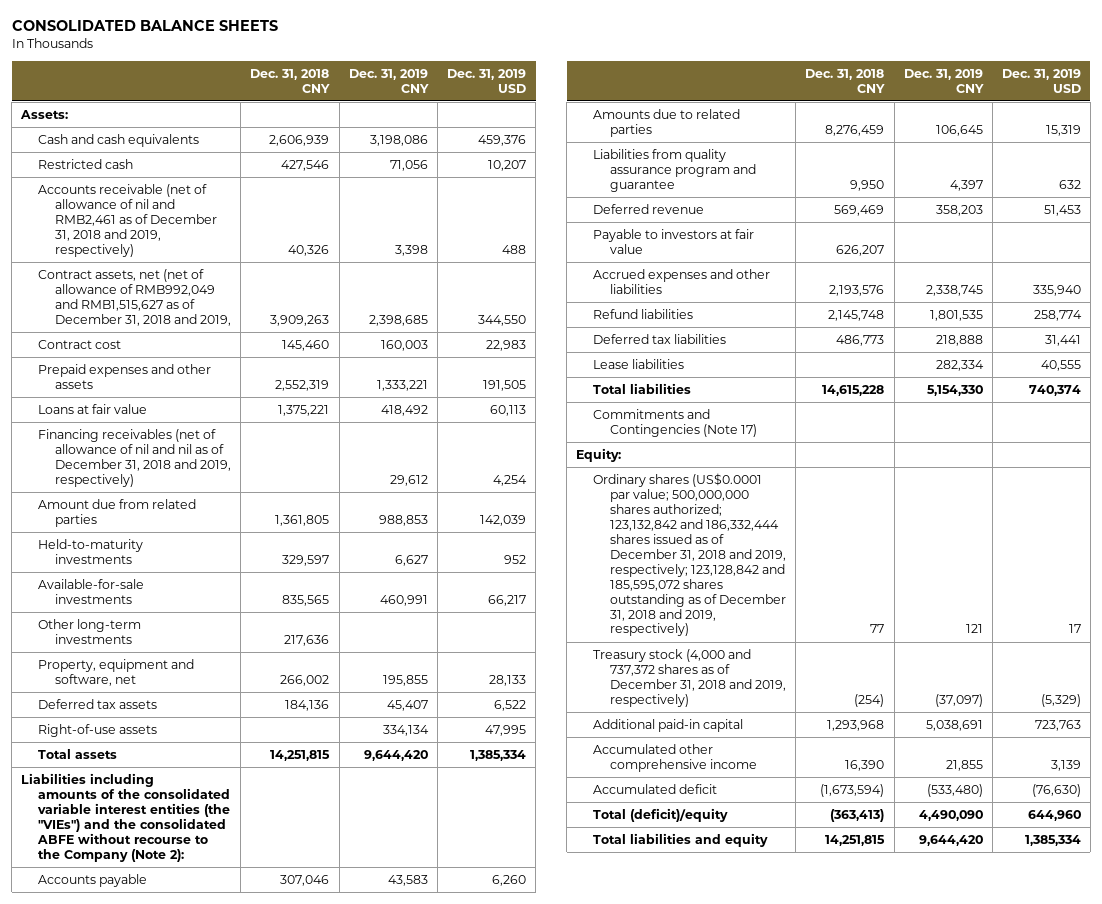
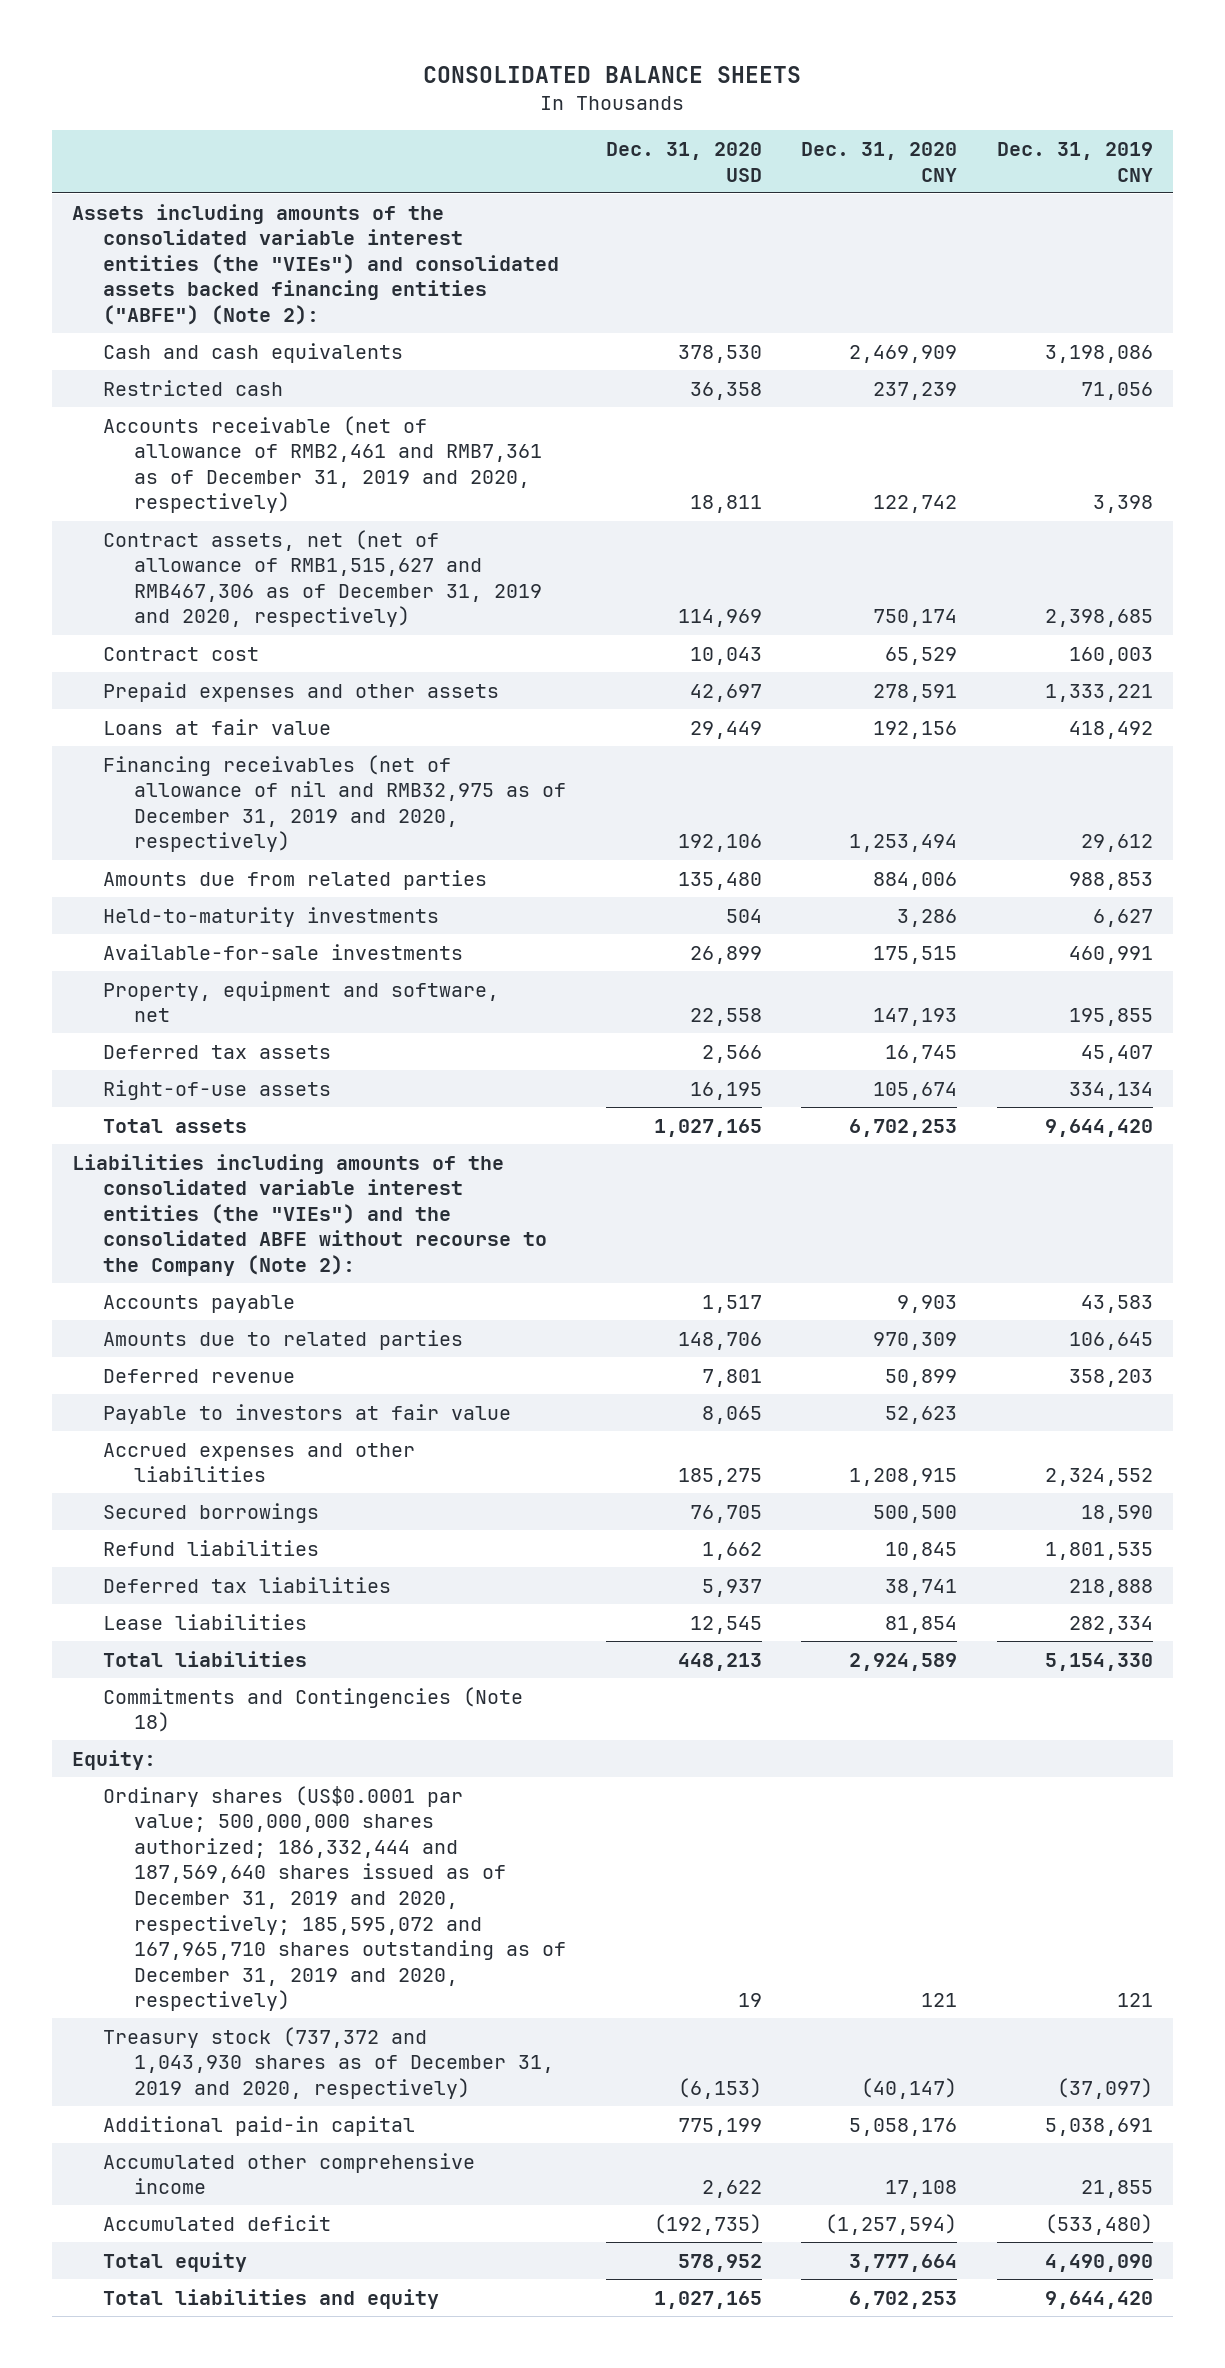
[250,68,331,93] Dec. 31, 2018 CNY -> none
[446,68,526,93] Dec. 31, 2019 USD -> none
none -> [605,142,762,182] Dec. 31, 2020 USD
none -> [801,142,958,182] Dec. 31, 2020 CNY
[20,109,69,119] Assets: -> [72,203,560,325] Assets including amounts of the consolidated variable interest entities (the "VIEs") and consolidated assets backed financing entities ("ABFE") (Note 2):
[38,183,218,257] Accounts receivable (net of allowance of nil and RMB2,461 as of December 31, 2018 and 2019, respectively) -> [103,415,542,514] Accounts receivable (net of allowance of RMB2,461 and RMB7,361 as of December 31, 2019 and 2020, respectively)
[38,268,232,326] Contract assets, net (net of allowance of RMB992,049 and RMB1,515,627 as of December 31, 2018 and 2019, -> [103,529,542,628] Contract assets, net (net of allowance of RMB1,515,627 and RMB467,306 as of December 31, 2019 and 2020, respectively)
[38,428,232,487] Financing receivables (net of allowance of nil and nil as of December 31, 2018 and 2019, respectively) -> [103,754,566,853] Financing receivables (net of allowance of nil and RMB32,975 as of December 31, 2019 and 2020, respectively)
[38,498,197,527] Amount due from related parties -> [103,869,488,890] Amounts due from related parties
[38,618,142,644] Other long-term investments -> none
[593,148,757,192] Liabilities from quality assurance program and guarantee -> none
[925,284,983,296] 2,338,745 -> [1044,1468,1153,1487] 2,324,552
none -> [103,1502,320,1523] Secured borrowings
[593,408,758,437] Commitments and Contingencies (Note 17) -> [103,1686,524,1733] Commitments and Contingencies (Note 18)
[593,472,787,637] Ordinary shares (US$0.0001 par value; 500,000,000 shares authorized; 123,132,842 and 186,332,444 shares issued as of December 31, 2018 and 2019, respectively; 123,128,842 and 185,595,072 shares outstanding as of December 31, 2018 and 2019, respectively) -> [103,1785,566,2012] Ordinary shares (US$0.0001 par value; 500,000,000 shares authorized; 186,332,444 and 187,569,640 shares issued as of December 31, 2019 and 2020, respectively; 185,595,072 and 167,965,710 shares outstanding as of December 31, 2019 and 2020, respectively)
[593,648,787,707] Treasury stock (4,000 and 737,372 shares as of December 31, 2018 and 2019, respectively) -> [103,2026,554,2099] Treasury stock (737,372 and 1,043,930 shares as of December 31, 2019 and 2020, respectively)
[593,807,729,822] Total (deficit)/equity -> [103,2251,248,2272] Total equity

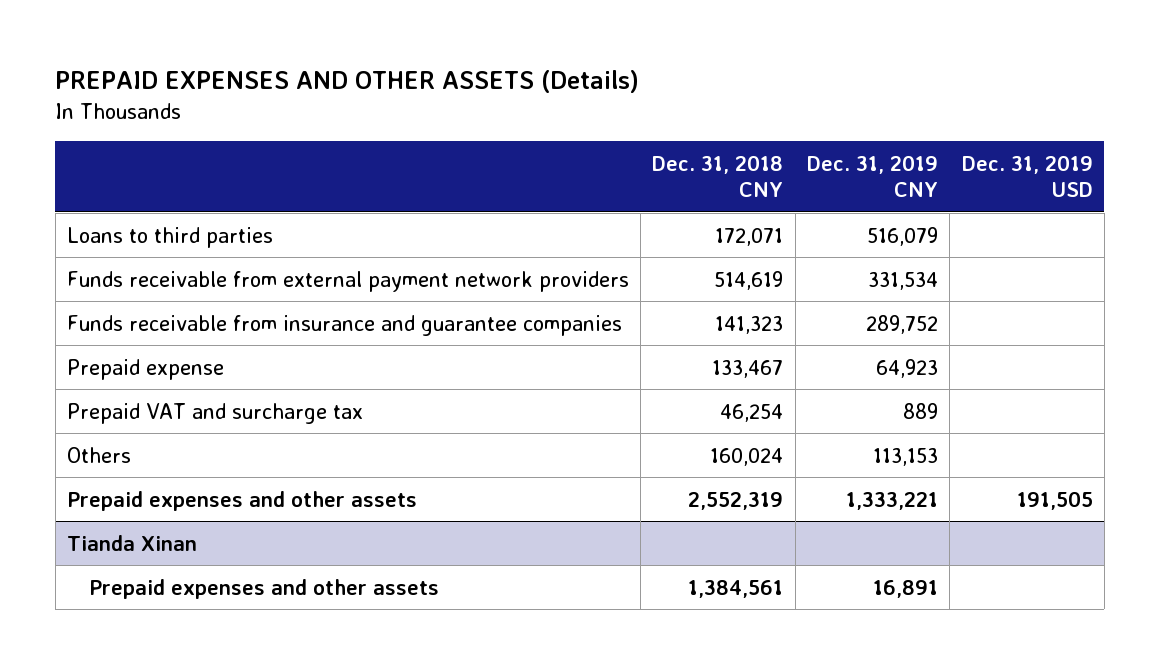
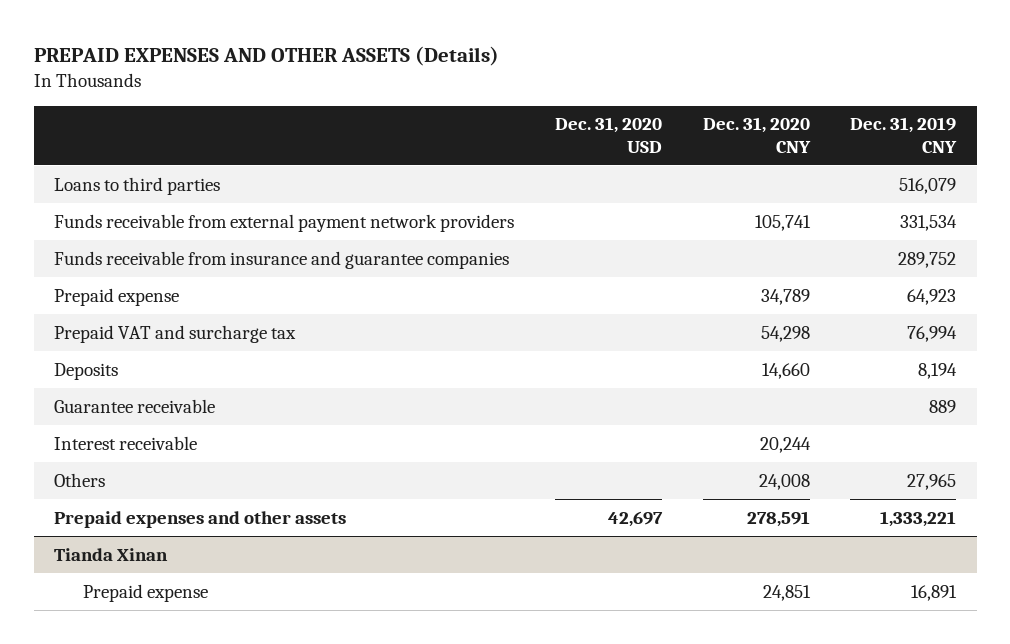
[652,154,784,198] Dec. 31, 2018 CNY -> none
[961,154,1093,198] Dec. 31, 2019 USD -> none
none -> [554,117,662,153] Dec. 31, 2020 USD
none -> [702,117,811,153] Dec. 31, 2020 CNY
[903,402,939,419] 889 -> [907,325,958,342] 76,994
none -> [54,362,119,380] Deposits
none -> [54,398,216,413] Guarantee receivable
none -> [54,435,198,450] Interest receivable
[873,447,939,466] 113,153 -> [907,473,957,490] 27,965
[89,578,440,599] Prepaid expenses and other assets -> [82,583,208,602] Prepaid expense

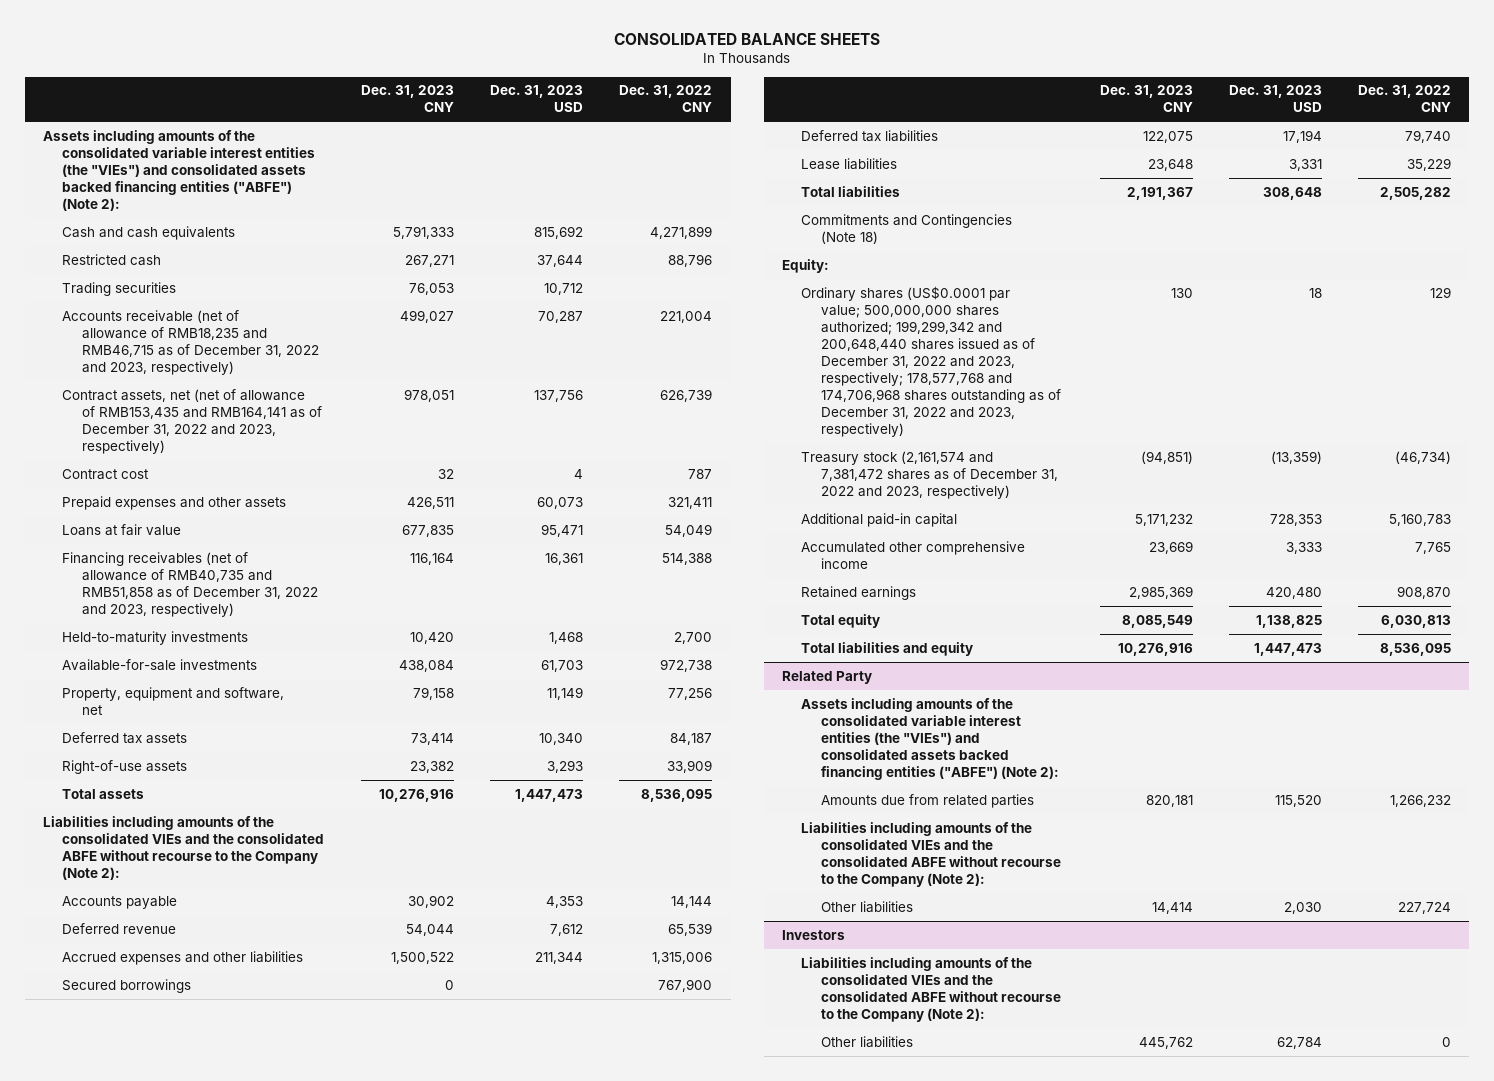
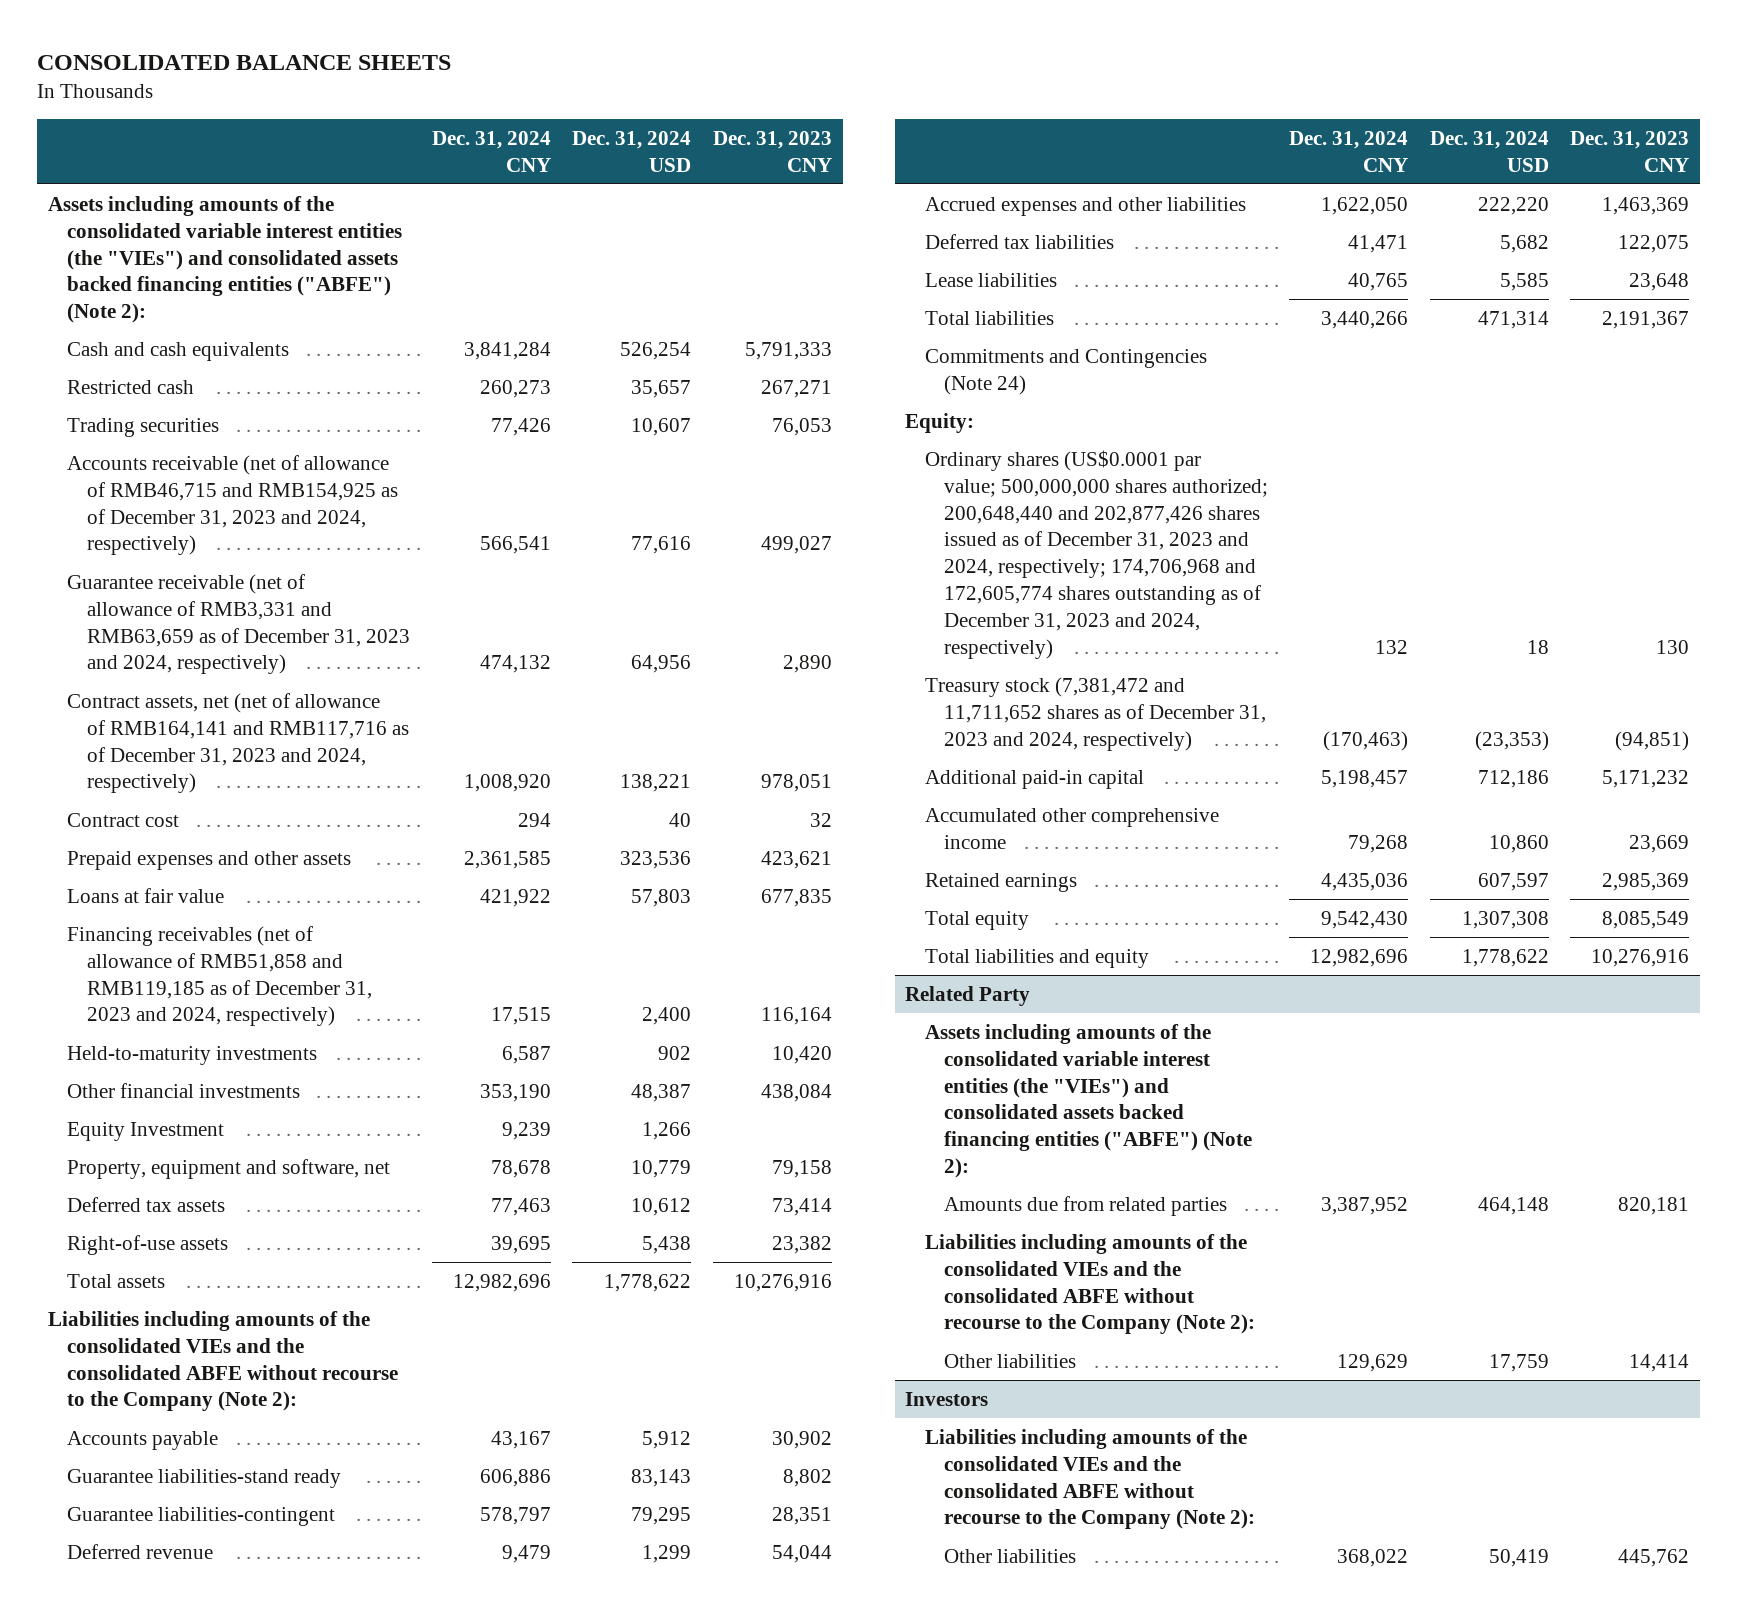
[489,85,583,113] Dec. 31, 2023 USD -> none
[619,85,713,113] Dec. 31, 2022 CNY -> none
none -> [432,130,552,172] Dec. 31, 2024 CNY
none -> [572,130,692,172] Dec. 31, 2024 USD
[62,309,319,375] Accounts receivable (net of allowance of RMB18,235 and RMB46,715 as of December 31, 2022 and 2023, respectively) -> [67,454,398,556] Accounts receivable (net of allowance of RMB46,715 and RMB154,925 as of December 31, 2023 and 2024, respectively)
none -> [67,573,410,675] Guarantee receivable (net of allowance of RMB3,331 and RMB63,659 as of December 31, 2023 and 2024, respectively)
[62,388,322,454] Contract assets, net (net of allowance of RMB153,435 and RMB164,141 as of December 31, 2022 and 2023, respectively) -> [67,692,409,794] Contract assets, net (net of allowance of RMB164,141 and RMB117,716 as of December 31, 2023 and 2024, respectively)
[406,496,454,509] 426,511 -> [760,850,832,869] 423,621
[62,551,318,617] Financing receivables (net of allowance of RMB40,735 and RMB51,858 as of December 31, 2022 and 2023, respectively) -> [67,925,372,1027] Financing receivables (net of allowance of RMB51,858 and RMB119,185 as of December 31, 2023 and 2024, respectively)
[62,658,258,671] Available-for-sale investments -> [67,1082,301,1098] Other financial investments
none -> [67,1121,225,1141] Equity Investment
none -> [67,1468,342,1488] Guarantee liabilities-stand ready
none -> [67,1506,336,1526] Guarantee liabilities-contingent
[62,978,192,993] Secured borrowings -> none
[390,951,454,964] 1,500,522 -> [1602,196,1690,215] 1,463,369
[801,213,1013,244] Commitments and Contingencies (Note 18) -> [924,348,1207,395] Commitments and Contingencies (Note 24)
[801,285,1061,438] Ordinary shares (US$0.0001 par value; 500,000,000 shares authorized; 199,299,342 and 200,648,440 shares issued as of December 31, 2022 and 2023, respectively; 178,577,768 and 174,706,968 shares outstanding as of December 31, 2022 and 2023, respectively) -> [924,449,1268,659] Ordinary shares (US$0.0001 par value; 500,000,000 shares authorized; 200,648,440 and 202,877,426 shares issued as of December 31, 2023 and 2024, respectively; 174,706,968 and 172,605,774 shares outstanding as of December 31, 2023 and 2024, respectively)
[801,450,1058,499] Treasury stock (2,161,574 and 7,381,472 shares as of December 31, 2022 and 2023, respectively) -> [924,676,1266,751] Treasury stock (7,381,472 and 11,711,652 shares as of December 31, 2023 and 2024, respectively)

